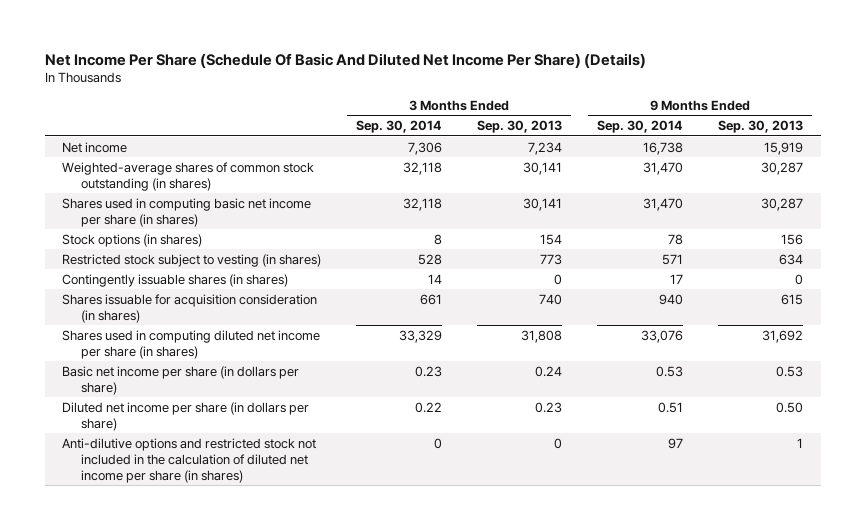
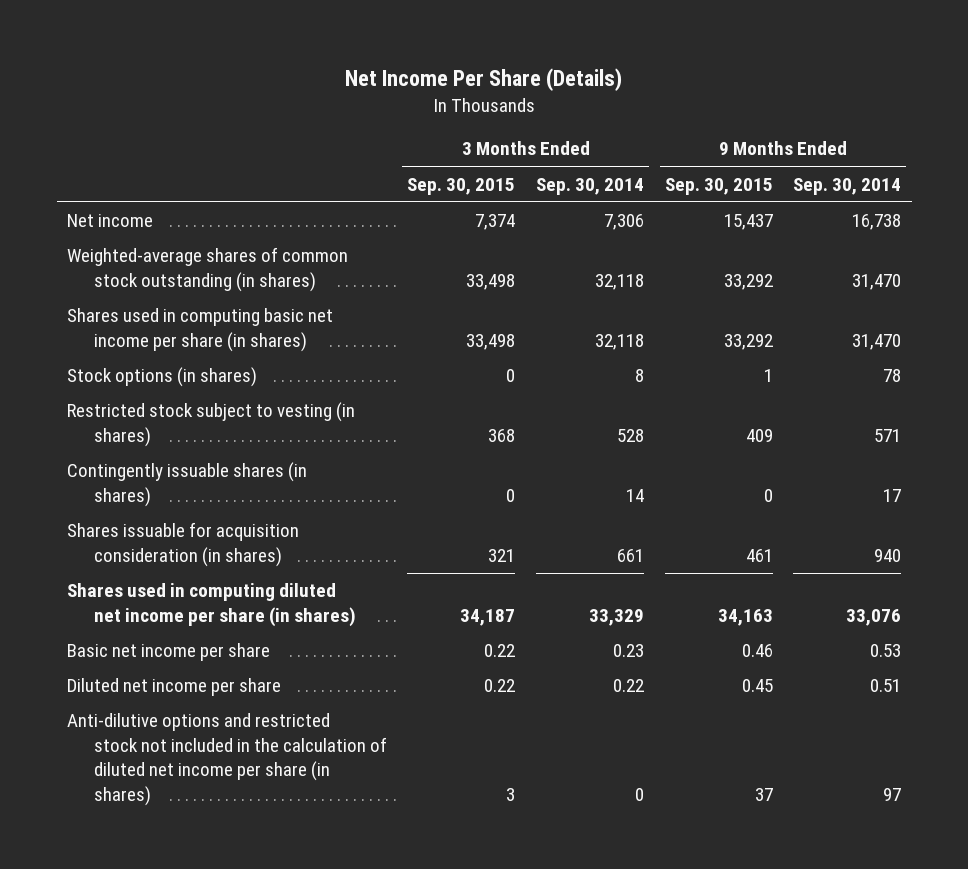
[44,52,646,68] Net Income Per Share (Schedule Of Basic And Diluted Net Income Per Share) (Details) -> [345,68,623,92] Net Income Per Share (Details)
[477,120,563,134] Sep. 30, 2013 -> none
[718,120,804,134] Sep. 30, 2013 -> none
none -> [407,177,516,195] Sep. 30, 2015
none -> [664,177,773,195] Sep. 30, 2015
[62,365,300,395] Basic net income per share (in dollars per share) -> [67,643,271,662] Basic net income per share
[62,401,310,431] Diluted net income per share (in dollars per share) -> [67,678,282,697] Diluted net income per share

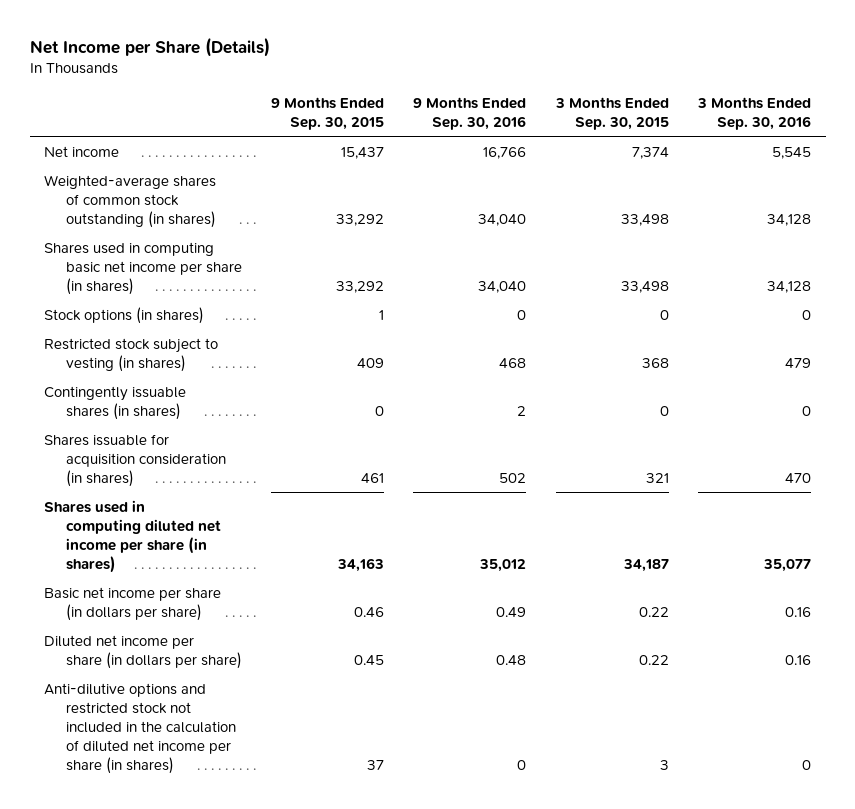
[345,68,623,92] Net Income Per Share (Details) -> [29,36,270,57] Net Income per Share (Details)
[536,177,645,195] Sep. 30, 2014 -> none
[793,177,902,195] Sep. 30, 2014 -> none
none -> [413,96,527,130] 9 Months Ended Sep. 30, 2016
none -> [697,96,812,130] 3 Months Ended Sep. 30, 2016
[67,643,271,662] Basic net income per share -> [44,586,222,621] Basic net income per share (in dollars per share)
[67,678,282,697] Diluted net income per share -> [44,634,242,669] Diluted net income per share (in dollars per share)

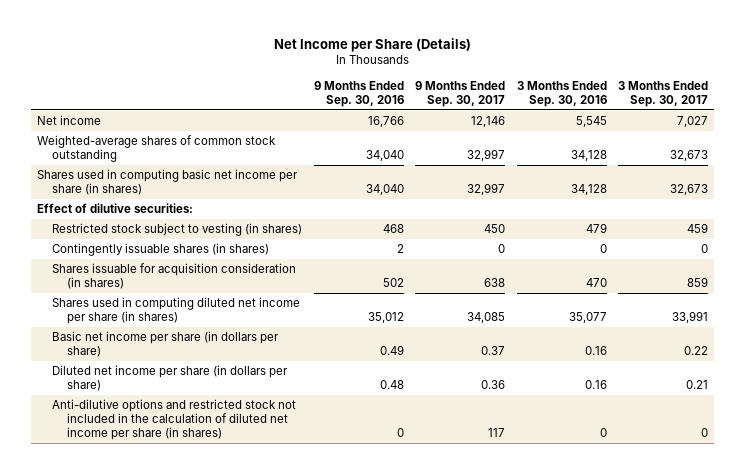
[270,96,384,130] 9 Months Ended Sep. 30, 2015 -> none
[554,96,669,130] 3 Months Ended Sep. 30, 2015 -> none
none -> [415,80,506,107] 9 Months Ended Sep. 30, 2017
none -> [618,80,709,107] 3 Months Ended Sep. 30, 2017
[44,174,217,228] Weighted-average shares of common stock outstanding (in shares) -> [37,135,277,163] Weighted-average shares of common stock outstanding
[44,306,205,324] Stock options (in shares) -> none
none -> [37,203,194,214] Effect of dilutive securities:

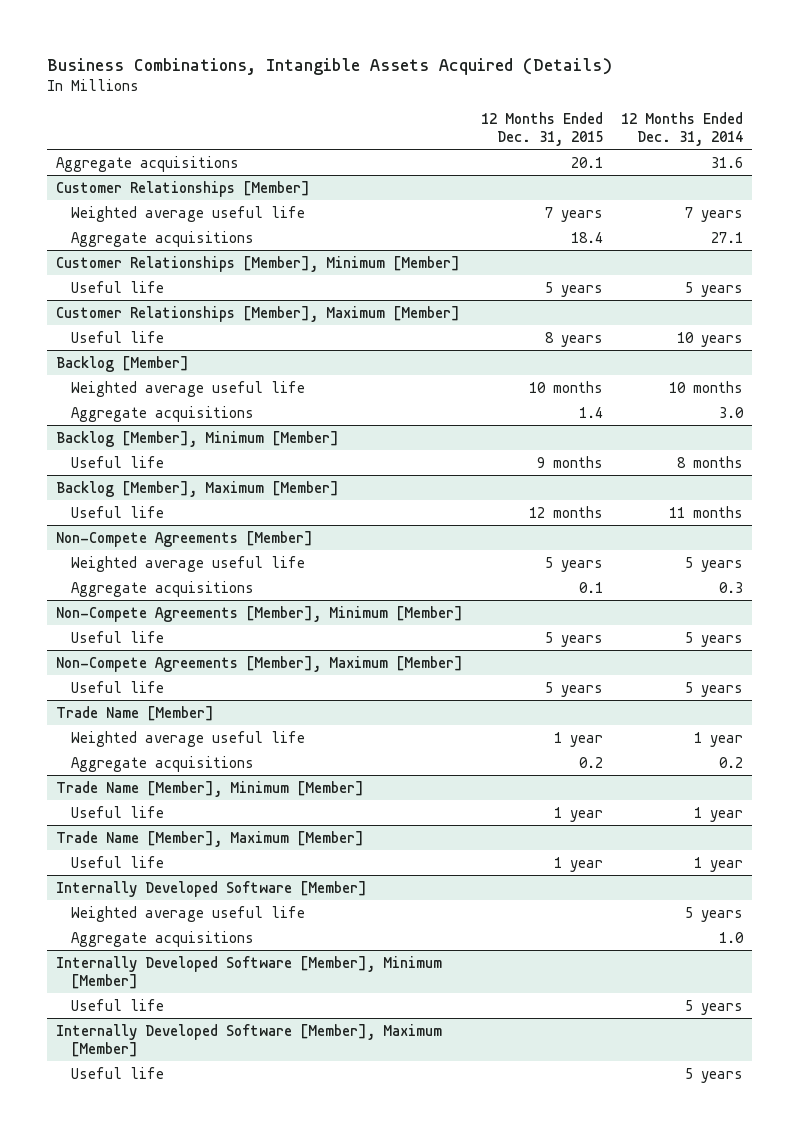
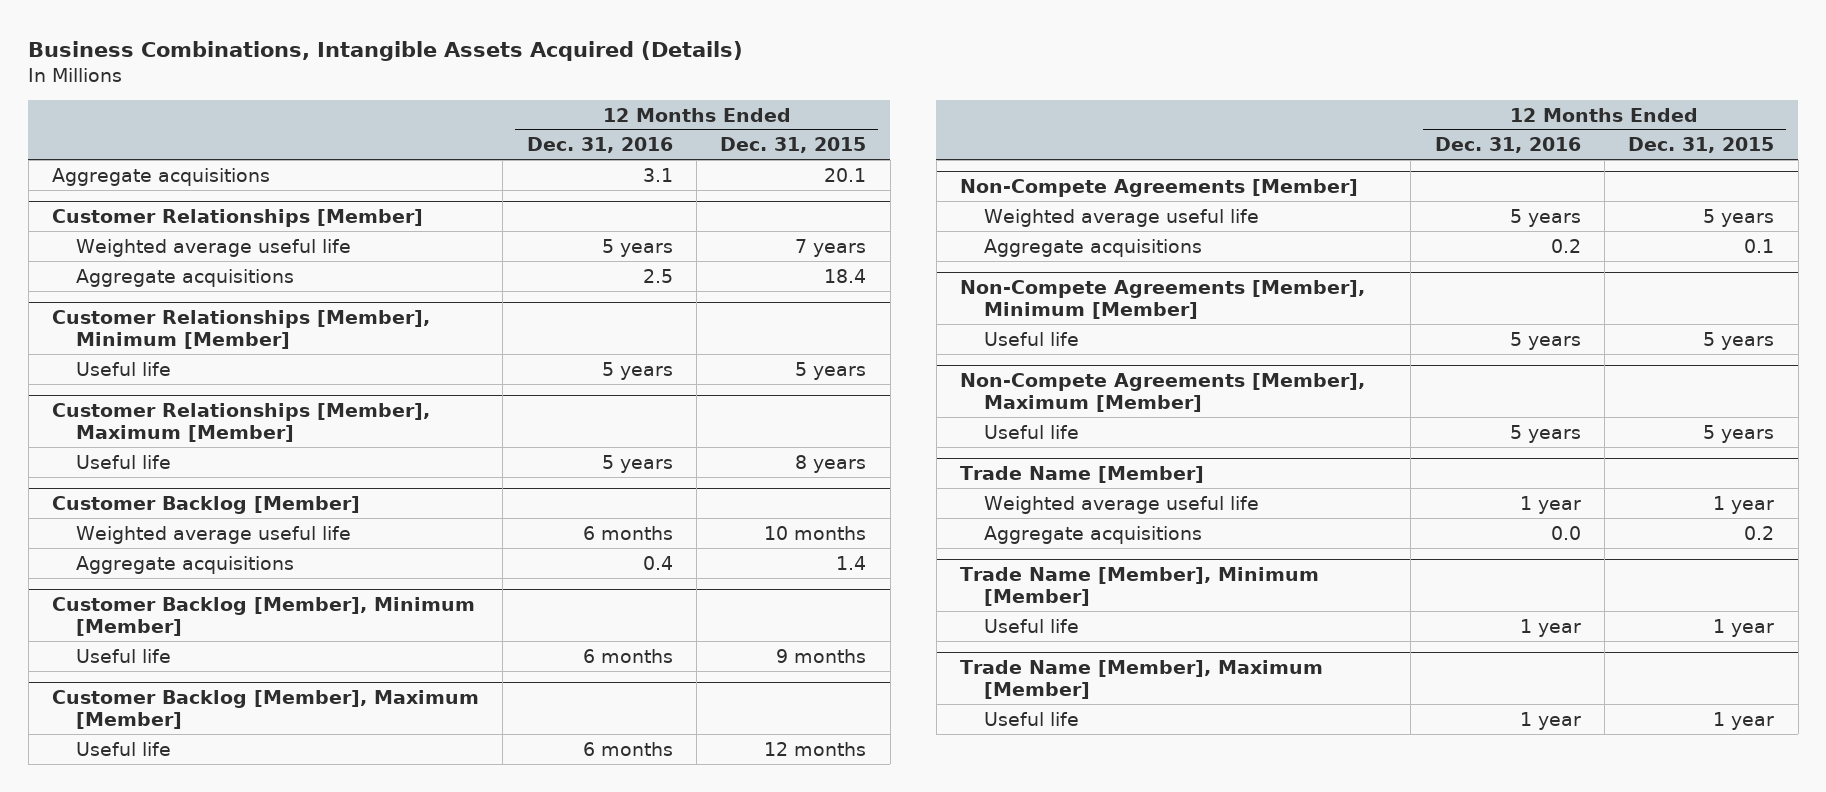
[620,111,743,147] 12 Months Ended Dec. 31, 2014 -> none
none -> [526,137,673,154] Dec. 31, 2016
[56,355,190,372] Backlog [Member] -> [52,495,361,514] Customer Backlog [Member]
[56,430,340,447] Backlog [Member], Minimum [Member] -> [52,596,476,637] Customer Backlog [Member], Minimum [Member]
[56,480,340,497] Backlog [Member], Maximum [Member] -> [52,689,480,730] Customer Backlog [Member], Maximum [Member]
[56,880,368,897] Internally Developed Software [Member] -> none
[70,905,305,922] Weighted average useful life -> none
[70,930,254,947] Aggregate acquisitions -> none
[56,955,443,989] Internally Developed Software [Member], Minimum [Member] -> none
[70,998,164,1011] Useful life -> none
[56,1023,443,1057] Internally Developed Software [Member], Maximum [Member] -> none
[70,1066,164,1079] Useful life -> none

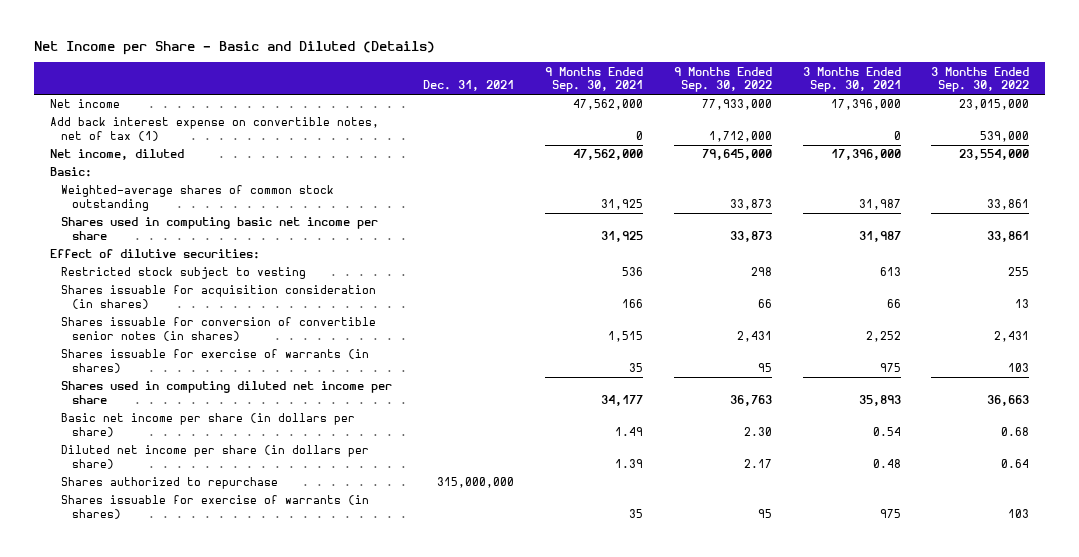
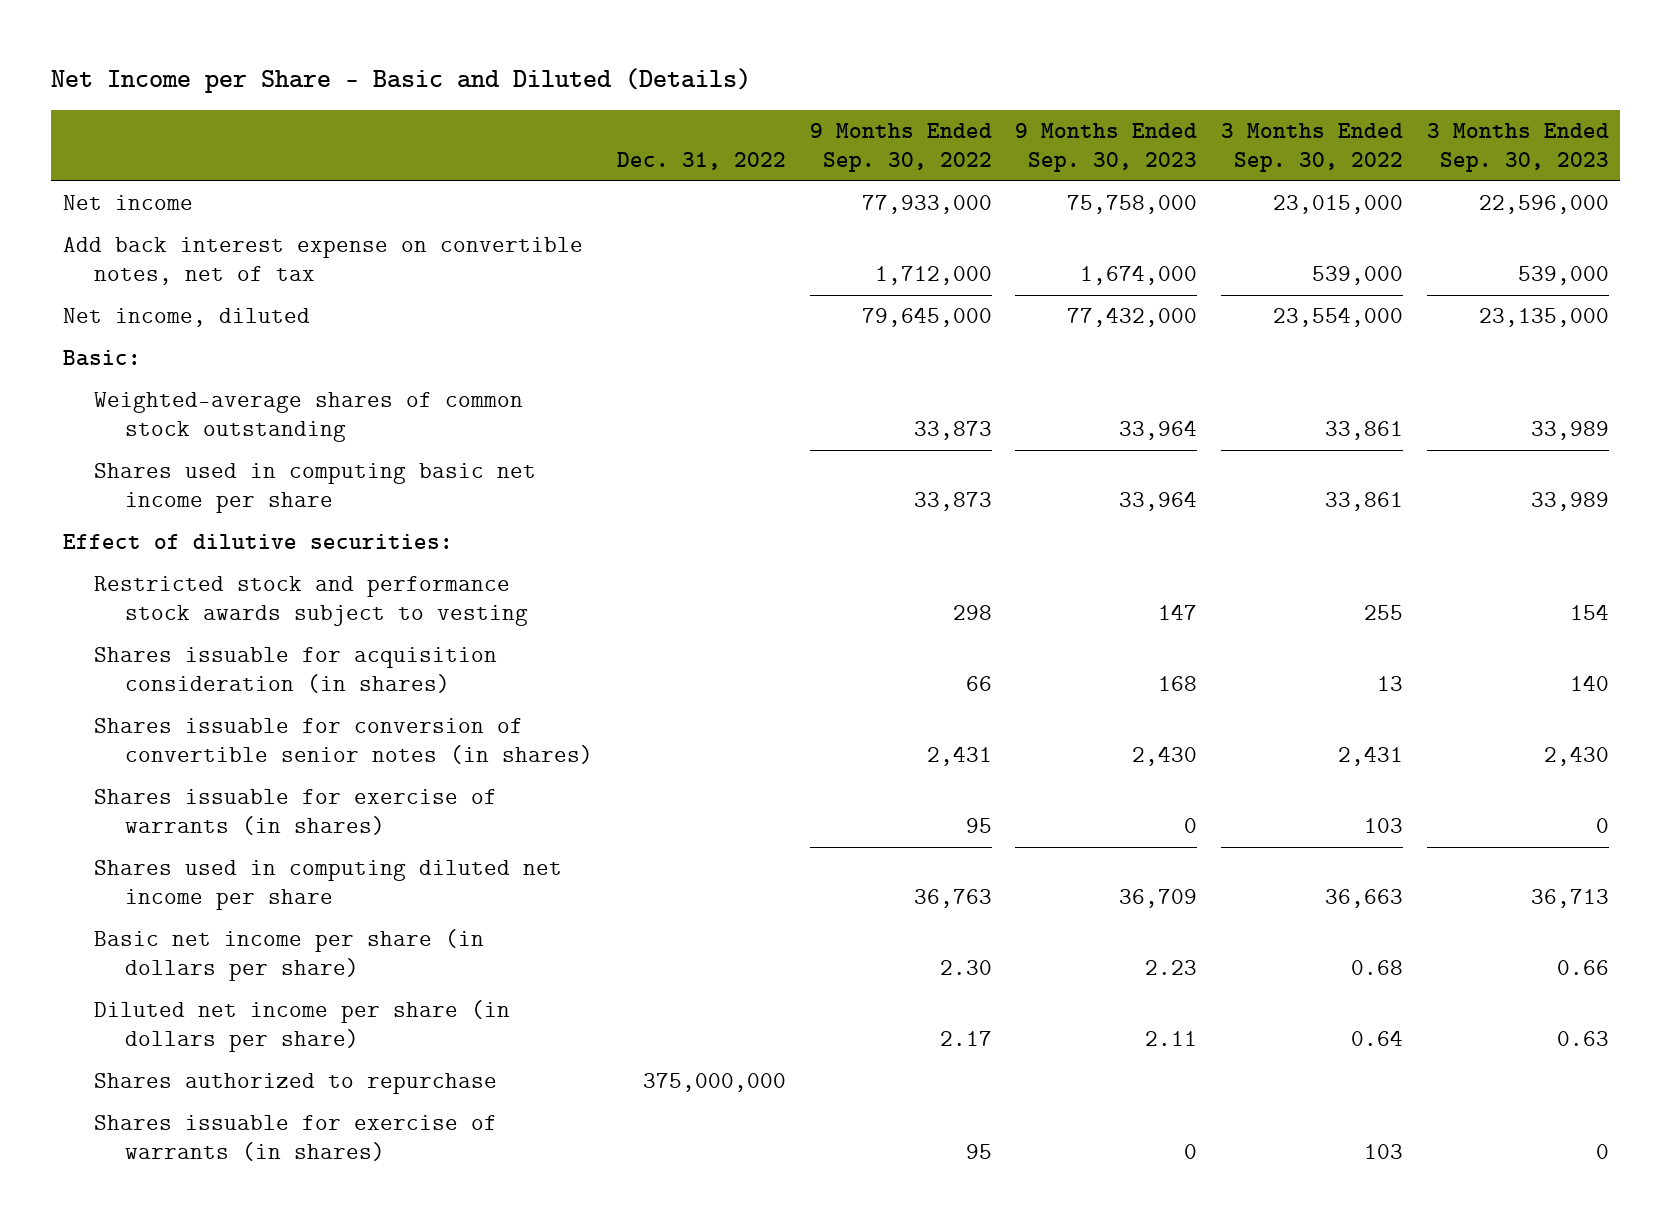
[422,80,514,92] Dec. 31, 2021 -> none
[544,66,643,93] 9 Months Ended Sep. 30, 2021 -> none
[802,66,901,93] 3 Months Ended Sep. 30, 2021 -> none
none -> [616,151,786,170] Dec. 31, 2022
none -> [1015,123,1198,172] 9 Months Ended Sep. 30, 2023
none -> [1426,123,1609,172] 3 Months Ended Sep. 30, 2023
[49,117,379,141] Add back interest expense on convertible notes, net of tax (1) -> [62,237,583,285] Add back interest expense on convertible notes, net of tax
[61,267,307,280] Restricted stock subject to vesting -> [93,576,529,626] Restricted stock and performance stock awards subject to vesting

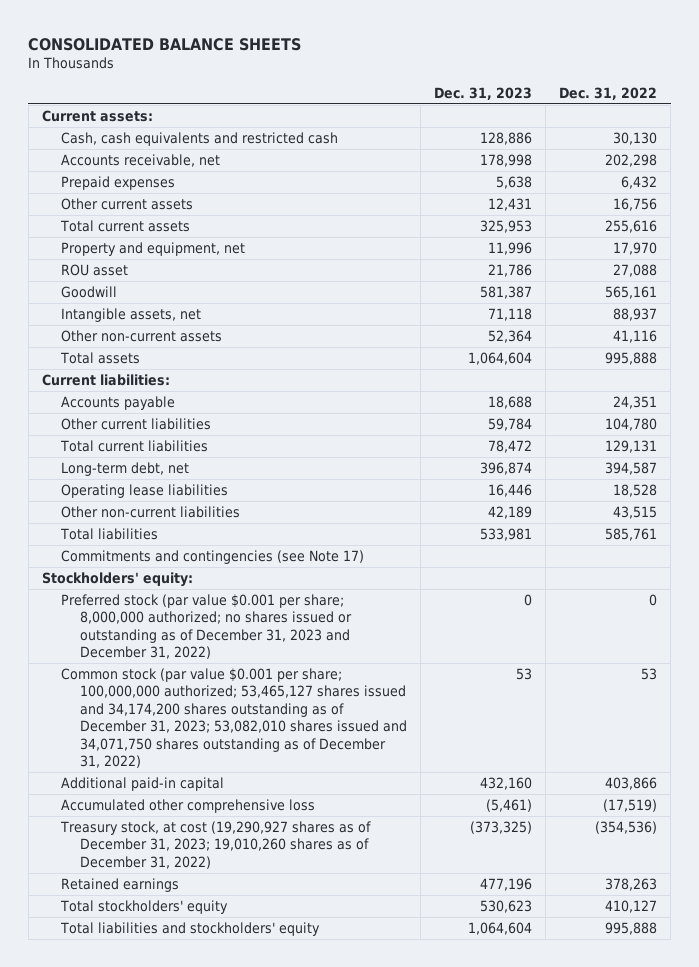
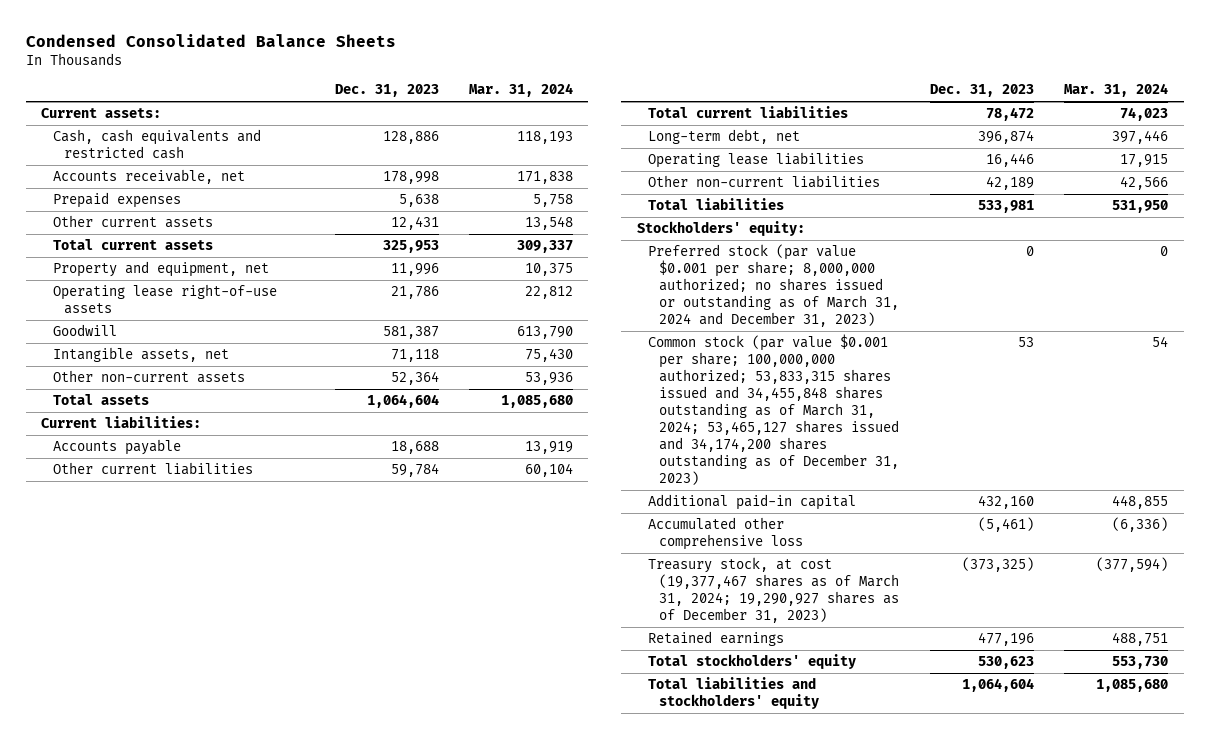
[28,37,302,51] CONSOLIDATED BALANCE SHEETS -> [26,33,397,47] Condensed Consolidated Balance Sheets
[559,87,658,101] Dec. 31, 2022 -> none
none -> [469,83,574,98] Mar. 31, 2024
[60,263,128,276] ROU asset -> [52,284,277,315] Operating lease right-of-use assets
[60,549,364,564] Commitments and contingencies (see Note 17) -> none
[60,593,353,660] Preferred stock (par value $0.001 per share; 8,000,000 authorized; no shares issued or outstanding as of December 31, 2023 and December 31, 2022) -> [648,244,900,328] Preferred stock (par value $0.001 per share; 8,000,000 authorized; no shares issued or outstanding as of March 31, 2024 and December 31, 2023)
[60,667,408,769] Common stock (par value $0.001 per share; 100,000,000 authorized; 53,465,127 shares issued and 34,174,200 shares outstanding as of December 31, 2023; 53,082,010 shares issued and 34,071,750 shares outstanding as of December 31, 2022) -> [648,334,900,486] Common stock (par value $0.001 per share; 100,000,000 authorized; 53,833,315 shares issued and 34,455,848 shares outstanding as of March 31, 2024; 53,465,127 shares issued and 34,174,200 shares outstanding as of December 31, 2023)
[59,820,371,869] Treasury stock, at cost (19,290,927 shares as of December 31, 2023; 19,010,260 shares as of December 31, 2022) -> [648,557,900,624] Treasury stock, at cost (19,377,467 shares as of March 31, 2024; 19,290,927 shares as of December 31, 2023)

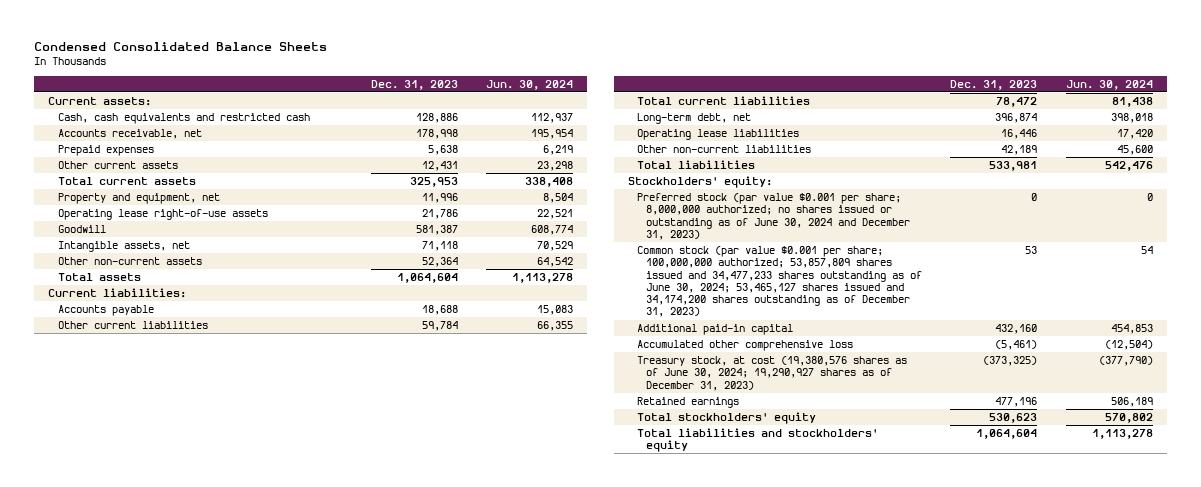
[469,83,574,98] Mar. 31, 2024 -> none
none -> [486,79,574,90] Jun. 30, 2024
[648,244,900,328] Preferred stock (par value $0.001 per share; 8,000,000 authorized; no shares issued or outstanding as of March 31, 2024 and December 31, 2023) -> [637,193,911,240] Preferred stock (par value $0.001 per share; 8,000,000 authorized; no shares issued or outstanding as of June 30, 2024 and December 31, 2023)
[648,334,900,486] Common stock (par value $0.001 per share; 100,000,000 authorized; 53,833,315 shares issued and 34,455,848 shares outstanding as of March 31, 2024; 53,465,127 shares issued and 34,174,200 shares outstanding as of December 31, 2023) -> [637,246,923,318] Common stock (par value $0.001 per share; 100,000,000 authorized; 53,857,809 shares issued and 34,477,233 shares outstanding as of June 30, 2024; 53,465,127 shares issued and 34,174,200 shares outstanding as of December 31, 2023)
[648,557,900,624] Treasury stock, at cost (19,377,467 shares as of March 31, 2024; 19,290,927 shares as of December 31, 2023) -> [637,356,908,391] Treasury stock, at cost (19,380,576 shares as of June 30, 2024; 19,290,927 shares as of December 31, 2023)

